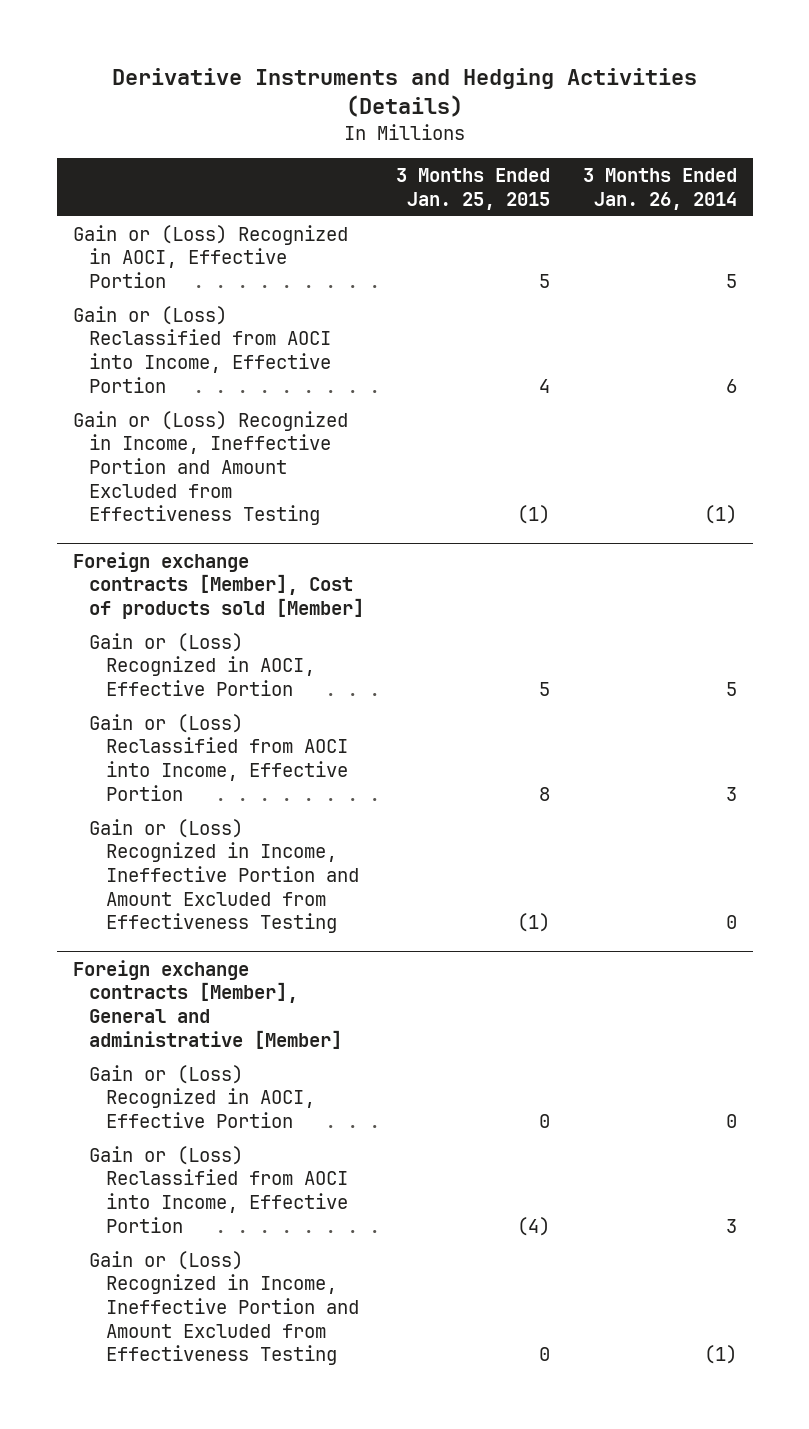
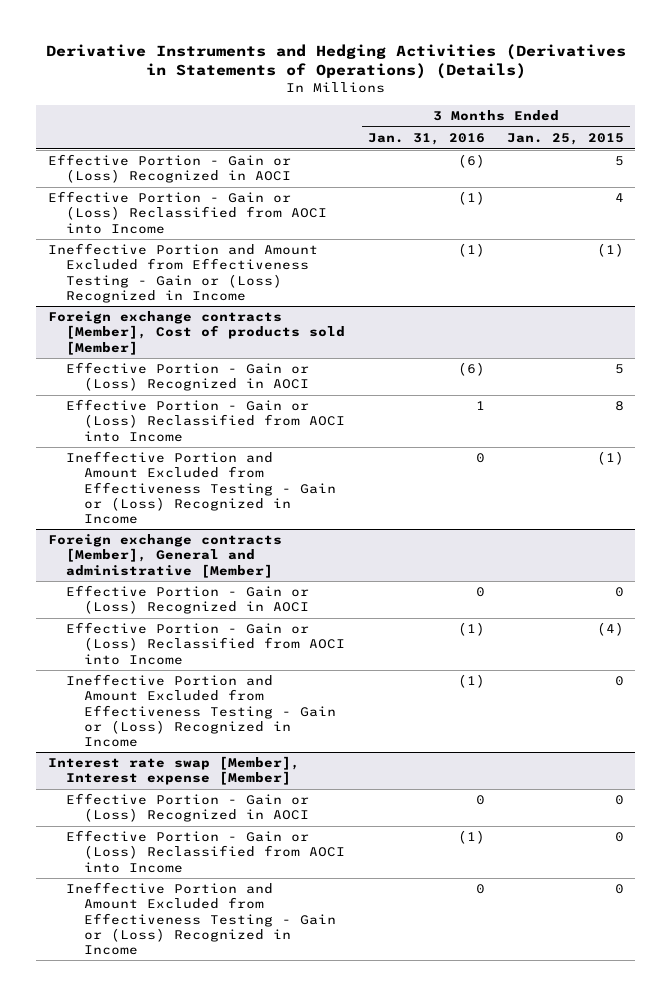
[111,68,697,118] Derivative Instruments and Hedging Activities (Details) -> [45,43,626,80] Derivative Instruments and Hedging Activities (Derivatives in Statements of Operations) (Details)
[582,167,737,210] 3 Months Ended Jan. 26, 2014 -> none
none -> [367,133,485,146] Jan. 31, 2016
[72,224,348,289] Gain or (Loss) Recognized in AOCI, Effective Portion -> [47,154,291,184] Effective Portion - Gain or (Loss) Recognized in AOCI
[72,305,332,393] Gain or (Loss) Reclassified from AOCI into Income, Effective Portion -> [47,191,327,234] Effective Portion - Gain or (Loss) Reclassified from AOCI into Income
[72,410,348,526] Gain or (Loss) Recognized in Income, Ineffective Portion and Amount Excluded from Effectiveness Testing -> [47,243,318,303] Ineffective Portion and Amount Excluded from Effectiveness Testing - Gain or (Loss) Recognized in Income
[89,632,315,697] Gain or (Loss) Recognized in AOCI, Effective Portion -> [65,362,309,392] Effective Portion - Gain or (Loss) Recognized in AOCI
[89,713,348,801] Gain or (Loss) Reclassified from AOCI into Income, Effective Portion -> [65,399,345,442] Effective Portion - Gain or (Loss) Reclassified from AOCI into Income
[89,818,359,934] Gain or (Loss) Recognized in Income, Ineffective Portion and Amount Excluded from Effectiveness Testing -> [65,451,336,524] Ineffective Portion and Amount Excluded from Effectiveness Testing - Gain or (Loss) Recognized in Income
[89,1064,315,1129] Gain or (Loss) Recognized in AOCI, Effective Portion -> [65,585,309,615] Effective Portion - Gain or (Loss) Recognized in AOCI
[89,1145,348,1233] Gain or (Loss) Reclassified from AOCI into Income, Effective Portion -> [65,622,345,665] Effective Portion - Gain or (Loss) Reclassified from AOCI into Income
[89,1250,359,1366] Gain or (Loss) Recognized in Income, Ineffective Portion and Amount Excluded from Effectiveness Testing -> [65,674,336,747] Ineffective Portion and Amount Excluded from Effectiveness Testing - Gain or (Loss) Recognized in Income
none -> [47,756,300,786] Interest rate swap [Member], Interest expense [Member]
none -> [65,793,309,823] Effective Portion - Gain or (Loss) Recognized in AOCI
none -> [65,830,345,873] Effective Portion - Gain or (Loss) Reclassified from AOCI into Income
none -> [65,882,336,955] Ineffective Portion and Amount Excluded from Effectiveness Testing - Gain or (Loss) Recognized in Income

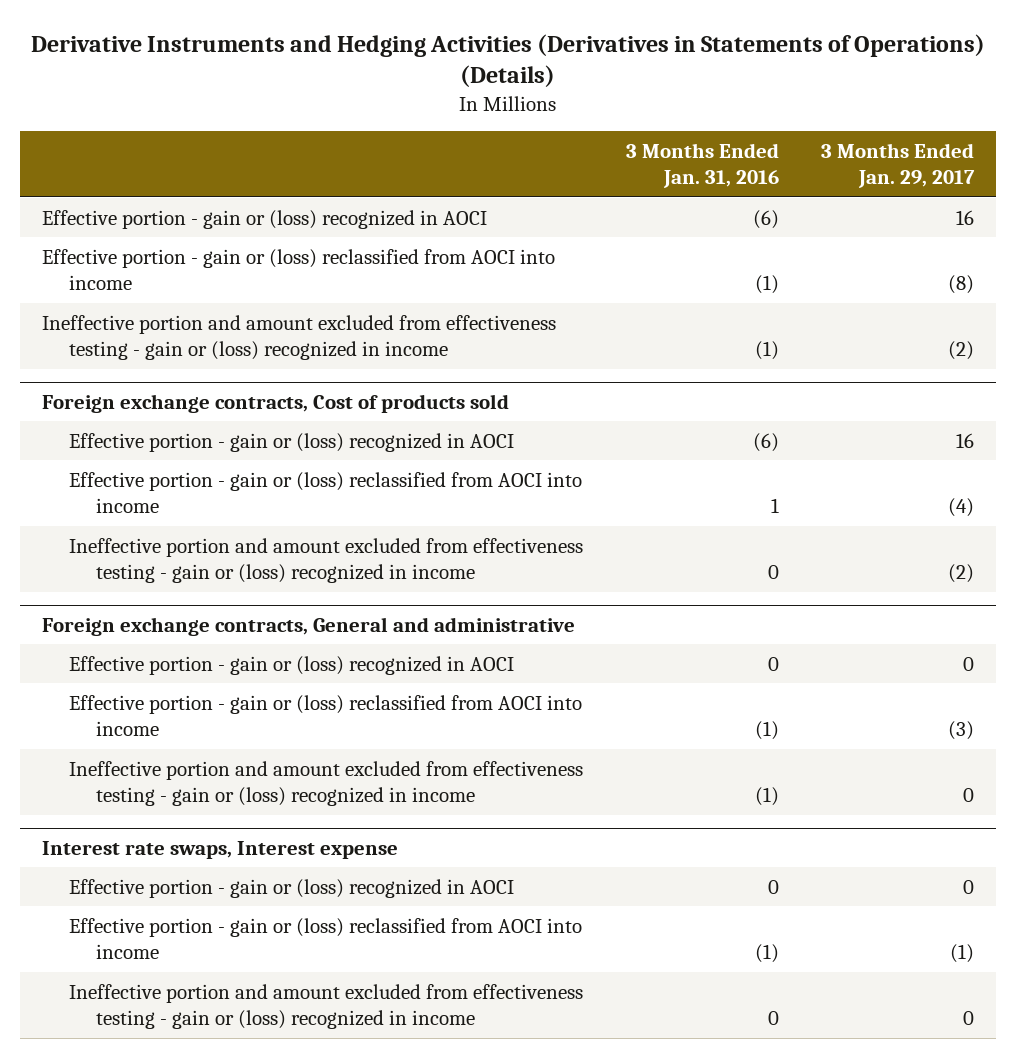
[507,133,625,146] Jan. 25, 2015 -> none
none -> [821,142,976,189] 3 Months Ended Jan. 29, 2017
[47,154,291,184] Effective Portion - Gain or (Loss) Recognized in AOCI -> [41,209,487,229] Effective portion - gain or (loss) recognized in AOCI
[47,191,327,234] Effective Portion - Gain or (Loss) Reclassified from AOCI into Income -> [41,248,555,290] Effective portion - gain or (loss) reclassified from AOCI into income
[47,243,318,303] Ineffective Portion and Amount Excluded from Effectiveness Testing - Gain or (Loss) Recognized in Income -> [41,314,556,360] Ineffective portion and amount excluded from effectiveness testing - gain or (loss) recognized in income
[47,311,345,355] Foreign exchange contracts [Member], Cost of products sold [Member] -> [41,393,509,413] Foreign exchange contracts, Cost of products sold
[65,362,309,392] Effective Portion - Gain or (Loss) Recognized in AOCI -> [68,432,514,452] Effective portion - gain or (loss) recognized in AOCI
[65,399,345,442] Effective Portion - Gain or (Loss) Reclassified from AOCI into Income -> [68,471,582,513] Effective portion - gain or (loss) reclassified from AOCI into income
[65,451,336,524] Ineffective Portion and Amount Excluded from Effectiveness Testing - Gain or (Loss) Recognized in Income -> [68,537,583,583] Ineffective portion and amount excluded from effectiveness testing - gain or (loss) recognized in income
[47,534,282,578] Foreign exchange contracts [Member], General and administrative [Member] -> [41,616,575,636] Foreign exchange contracts, General and administrative
[65,585,309,615] Effective Portion - Gain or (Loss) Recognized in AOCI -> [68,655,514,675] Effective portion - gain or (loss) recognized in AOCI
[65,622,345,665] Effective Portion - Gain or (Loss) Reclassified from AOCI into Income -> [68,694,582,736] Effective portion - gain or (loss) reclassified from AOCI into income
[65,674,336,747] Ineffective Portion and Amount Excluded from Effectiveness Testing - Gain or (Loss) Recognized in Income -> [68,760,583,806] Ineffective portion and amount excluded from effectiveness testing - gain or (loss) recognized in income
[47,756,300,786] Interest rate swap [Member], Interest expense [Member] -> [41,840,398,859] Interest rate swaps, Interest expense
[65,793,309,823] Effective Portion - Gain or (Loss) Recognized in AOCI -> [68,878,514,898] Effective portion - gain or (loss) recognized in AOCI
[65,830,345,873] Effective Portion - Gain or (Loss) Reclassified from AOCI into Income -> [68,917,582,959] Effective portion - gain or (loss) reclassified from AOCI into income
[65,882,336,955] Ineffective Portion and Amount Excluded from Effectiveness Testing - Gain or (Loss) Recognized in Income -> [68,983,583,1029] Ineffective portion and amount excluded from effectiveness testing - gain or (loss) recognized in income

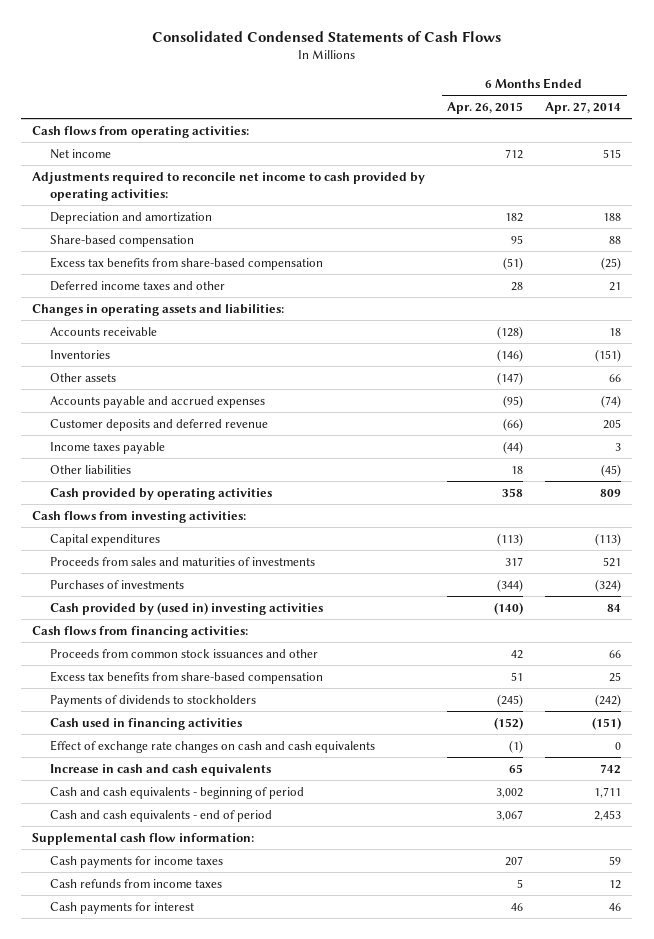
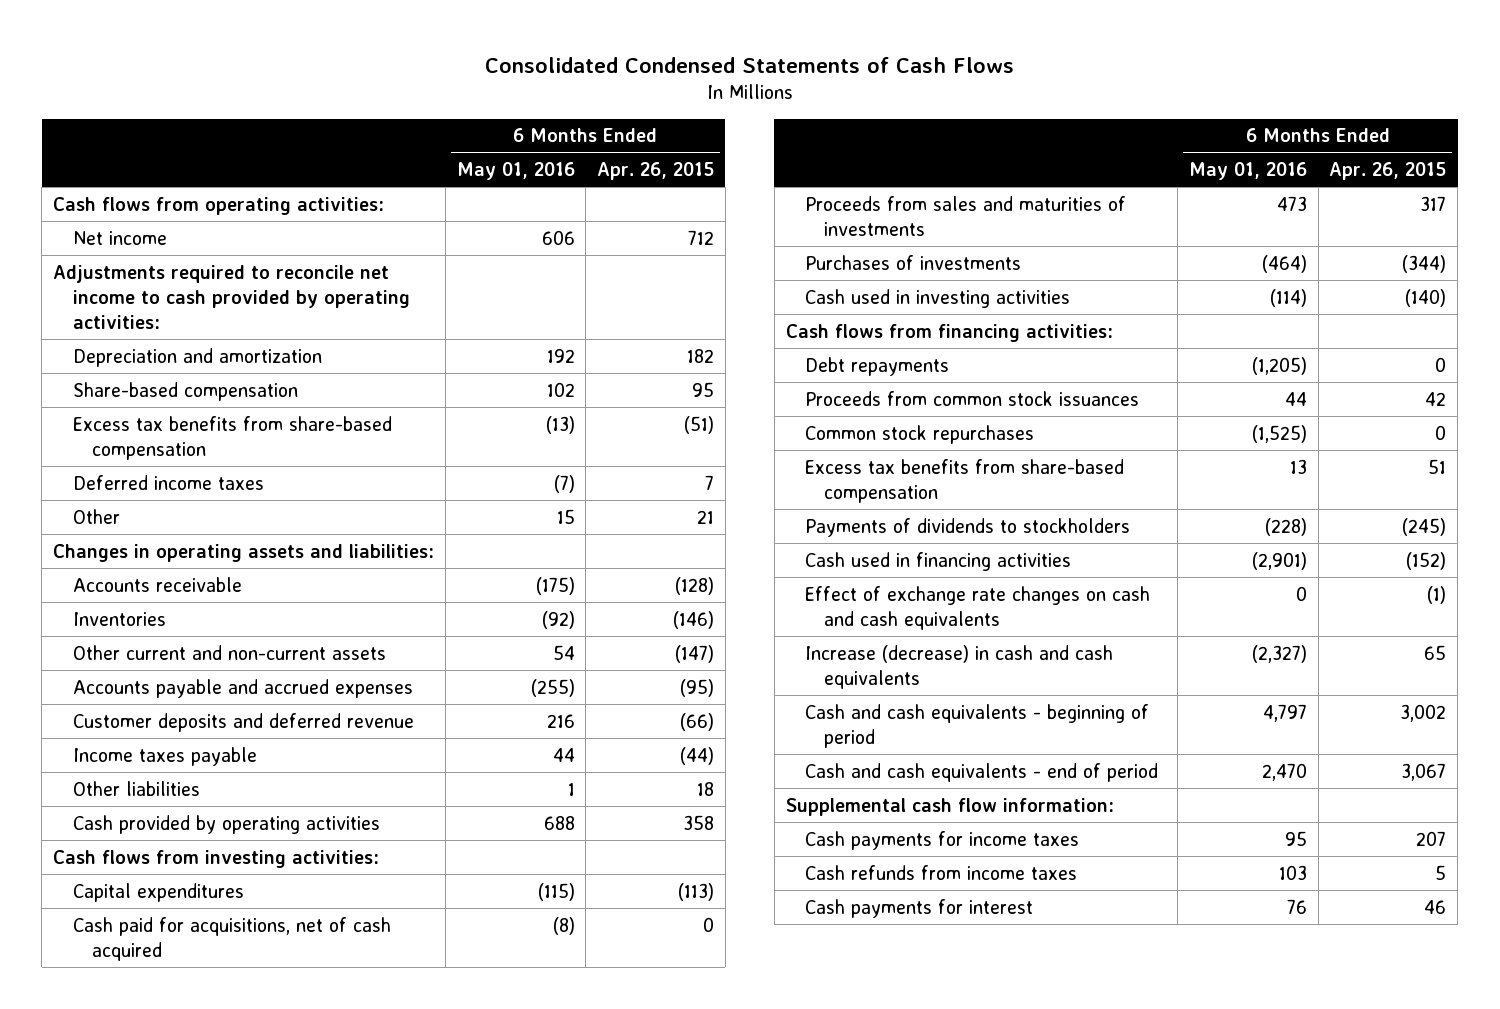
[545,101,622,114] Apr. 27, 2014 -> none
none -> [456,162,575,181] May 01, 2016
none -> [72,474,264,490] Deferred income taxes
[49,280,225,291] Deferred income taxes and other -> [72,508,120,524] Other
[511,281,524,291] 28 -> [696,509,714,524] 21
[49,372,116,382] Other assets -> [72,644,386,660] Other current and non-current assets
none -> [72,916,391,961] Cash paid for acquisitions, net of cash acquired
[49,601,323,615] Cash provided by (used in) investing activities -> [804,288,1070,308] Cash used in investing activities
none -> [804,356,949,376] Debt repayments
[49,648,318,658] Proceeds from common stock issuances and other -> [804,390,1139,406] Proceeds from common stock issuances
none -> [804,424,1034,444] Common stock repurchases
[49,763,271,776] Increase in cash and cash equivalents -> [804,644,1113,689] Increase (decrease) in cash and cash equivalents

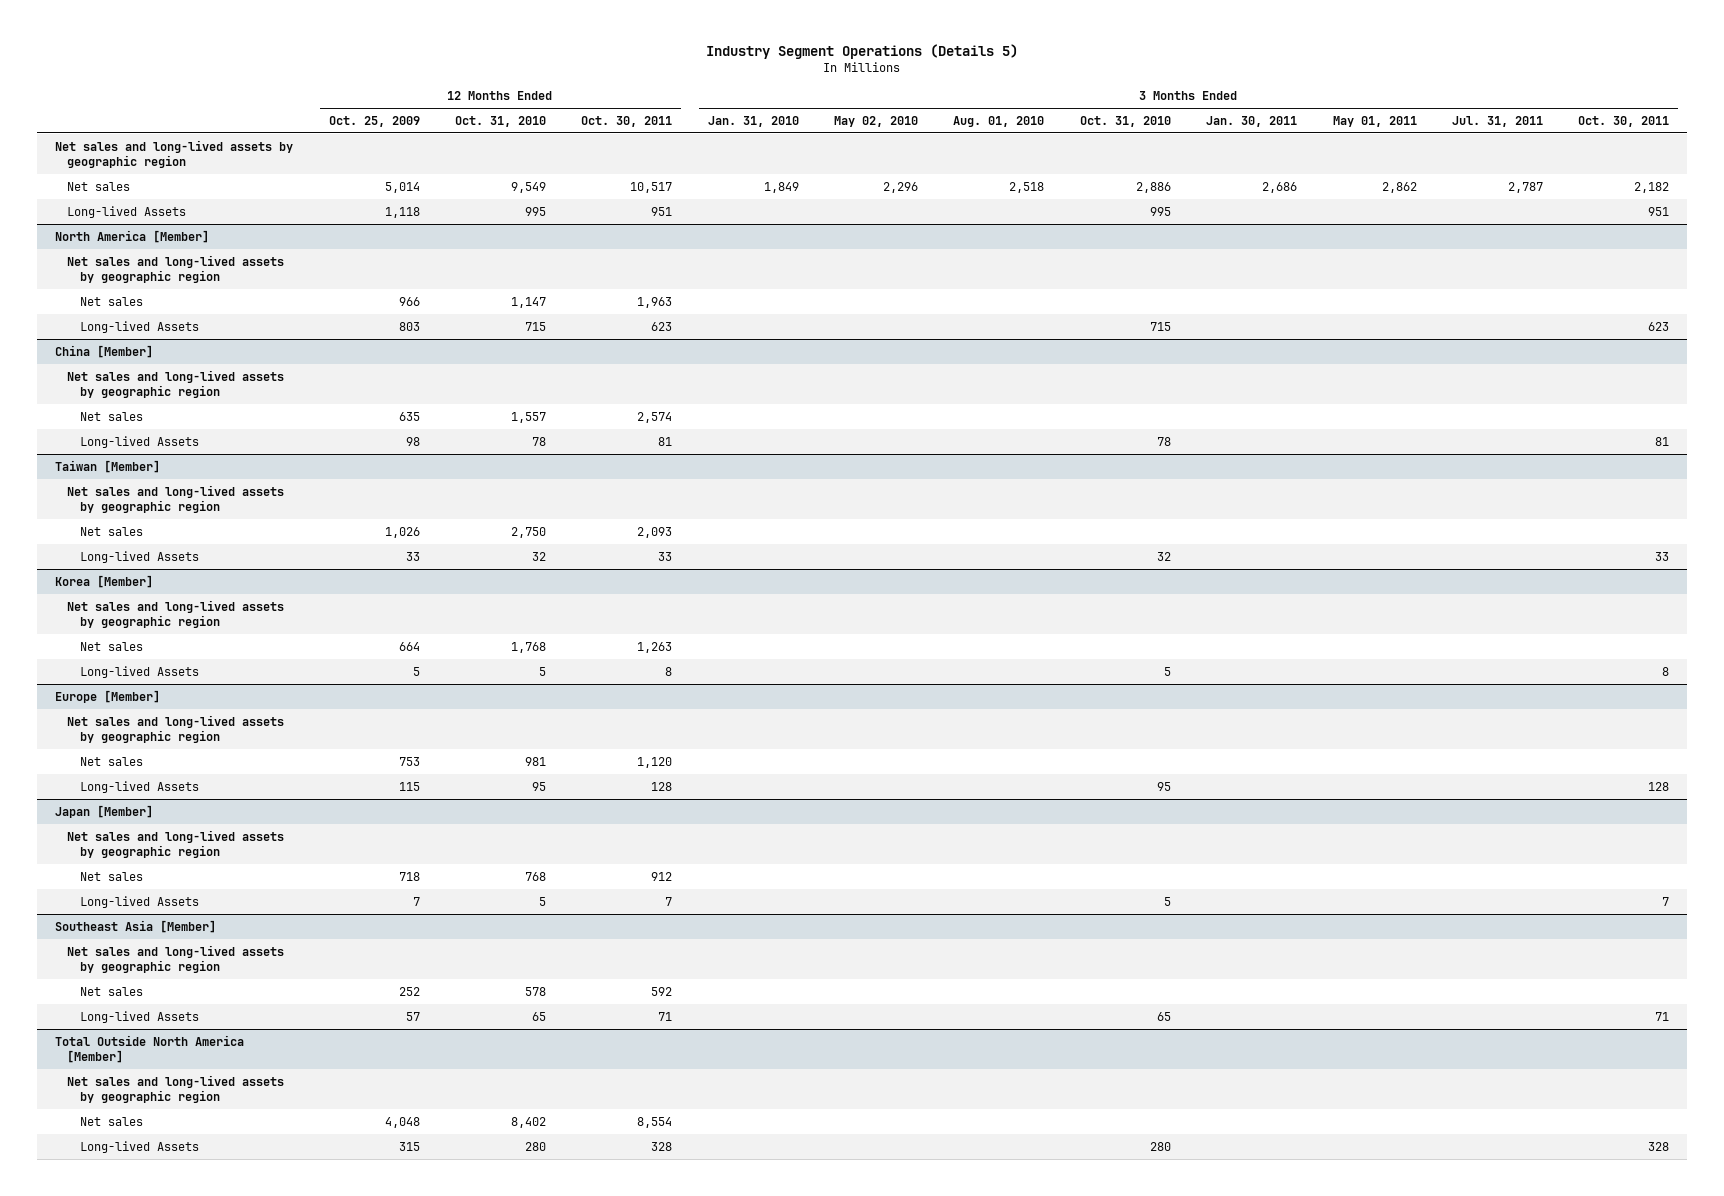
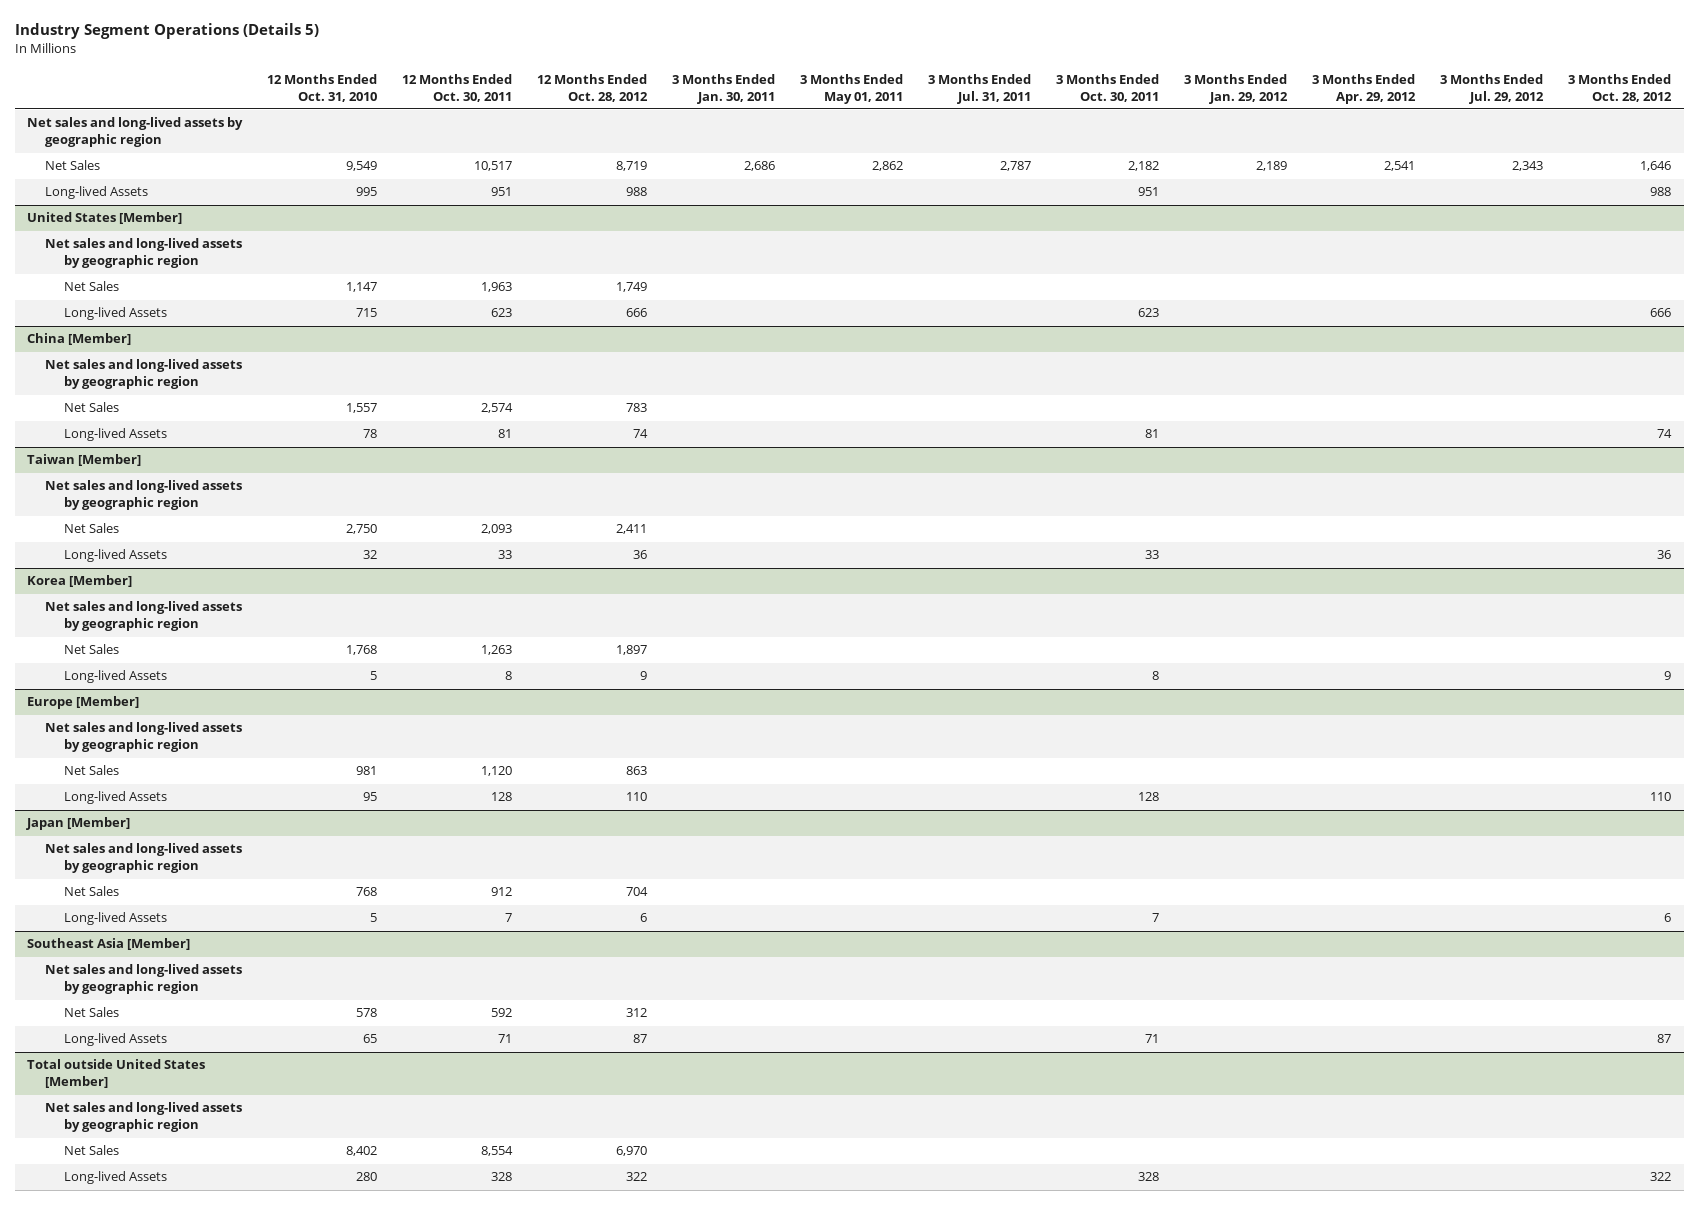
[328,115,420,127] Oct. 25, 2009 -> none
[707,115,799,127] Jan. 31, 2010 -> none
[834,115,919,127] May 02, 2010 -> none
[953,115,1045,127] Aug. 01, 2010 -> none
[1079,115,1171,127] Oct. 31, 2010 -> none
none -> [537,73,649,102] 12 Months Ended Oct. 28, 2012
none -> [1184,73,1289,104] 3 Months Ended Jan. 29, 2012
none -> [1312,73,1417,104] 3 Months Ended Apr. 29, 2012
none -> [1440,73,1545,104] 3 Months Ended Jul. 29, 2012
none -> [1568,73,1673,102] 3 Months Ended Oct. 28, 2012
[67,181,131,191] Net sales -> [45,160,101,171] Net Sales
[55,229,210,243] North America [Member] -> none
none -> [27,212,183,225] United States [Member]
[79,296,143,306] Net sales -> [63,281,119,292] Net Sales
[79,411,143,421] Net sales -> [63,402,119,413] Net Sales
[79,526,143,536] Net sales -> [63,523,119,534] Net Sales
[79,641,143,651] Net sales -> [63,644,119,655] Net Sales
[79,756,143,766] Net sales -> [63,765,119,776] Net Sales
[79,871,143,881] Net sales -> [63,886,119,897] Net Sales
[79,986,143,996] Net sales -> [63,1007,119,1018] Net Sales
[55,1034,245,1063] Total Outside North America [Member] -> none
none -> [27,1059,206,1089] Total outside United States [Member]
[79,1116,143,1126] Net sales -> [63,1145,119,1156] Net Sales

